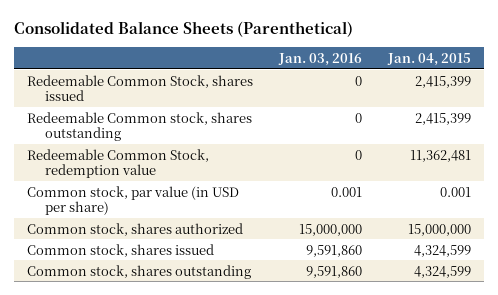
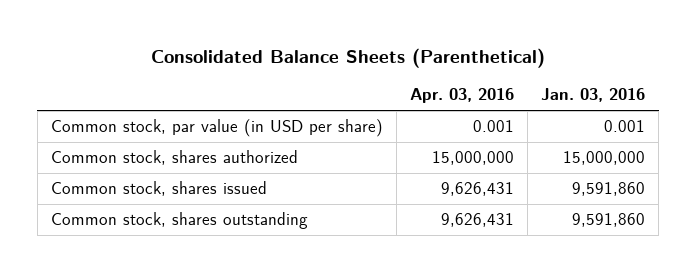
[386,52,471,66] Jan. 04, 2015 -> none
none -> [409,88,514,104] Apr. 03, 2016
[26,74,253,101] Redeemable Common Stock, shares issued -> none
[26,111,252,141] Redeemable Common stock, shares outstanding -> none
[26,148,209,178] Redeemable Common Stock, redemption value -> none

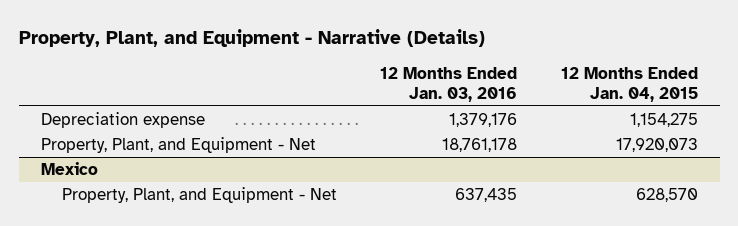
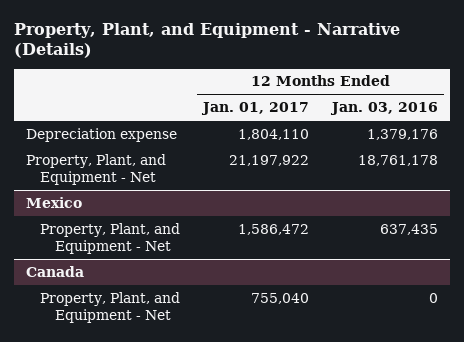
[560,66,698,102] 12 Months Ended Jan. 04, 2015 -> none
none -> [201,102,310,116] Jan. 01, 2017
none -> [25,265,84,277] Canada
none -> [40,291,181,323] Property, Plant, and Equipment - Net

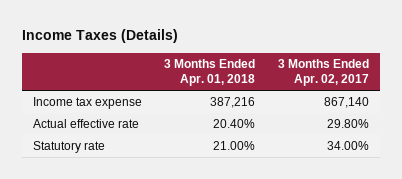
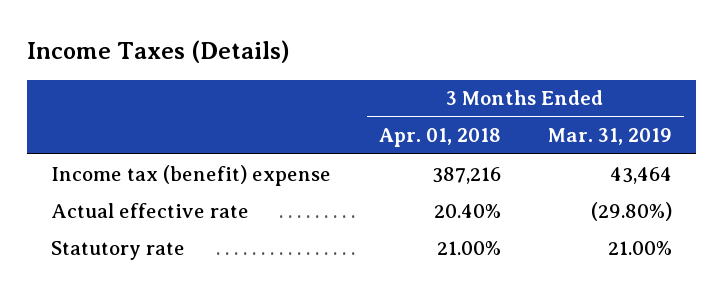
[277,58,369,87] 3 Months Ended Apr. 02, 2017 -> none
none -> [548,128,673,146] Mar. 31, 2019
[32,97,142,110] Income tax expense -> [50,164,331,186] Income tax (benefit) expense

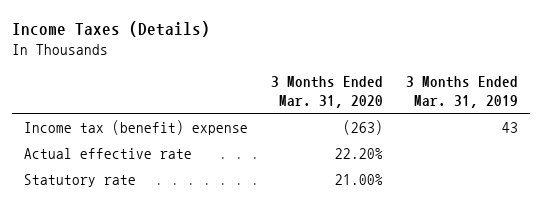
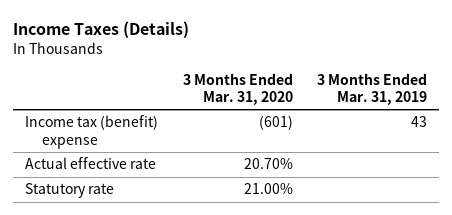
[342,119,383,135] (263) -> [258,115,293,131] (601)
[334,147,383,159] 22.20% -> [243,158,293,170] 20.70%

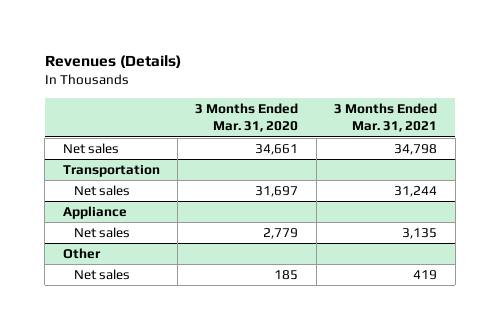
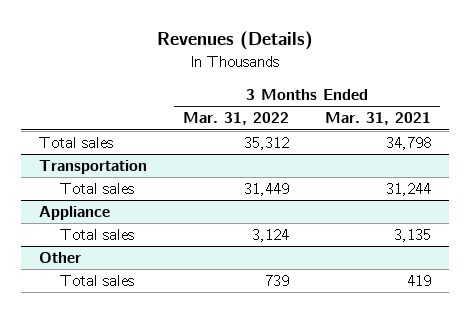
[195,102,299,133] 3 Months Ended Mar. 31, 2020 -> none
none -> [182,112,289,126] Mar. 31, 2022
[62,143,119,155] Net sales -> [38,137,113,149] Total sales
[73,185,130,197] Net sales -> [59,183,134,195] Total sales
[73,227,130,239] Net sales -> [59,229,134,241] Total sales
[73,269,130,281] Net sales -> [59,275,134,287] Total sales

